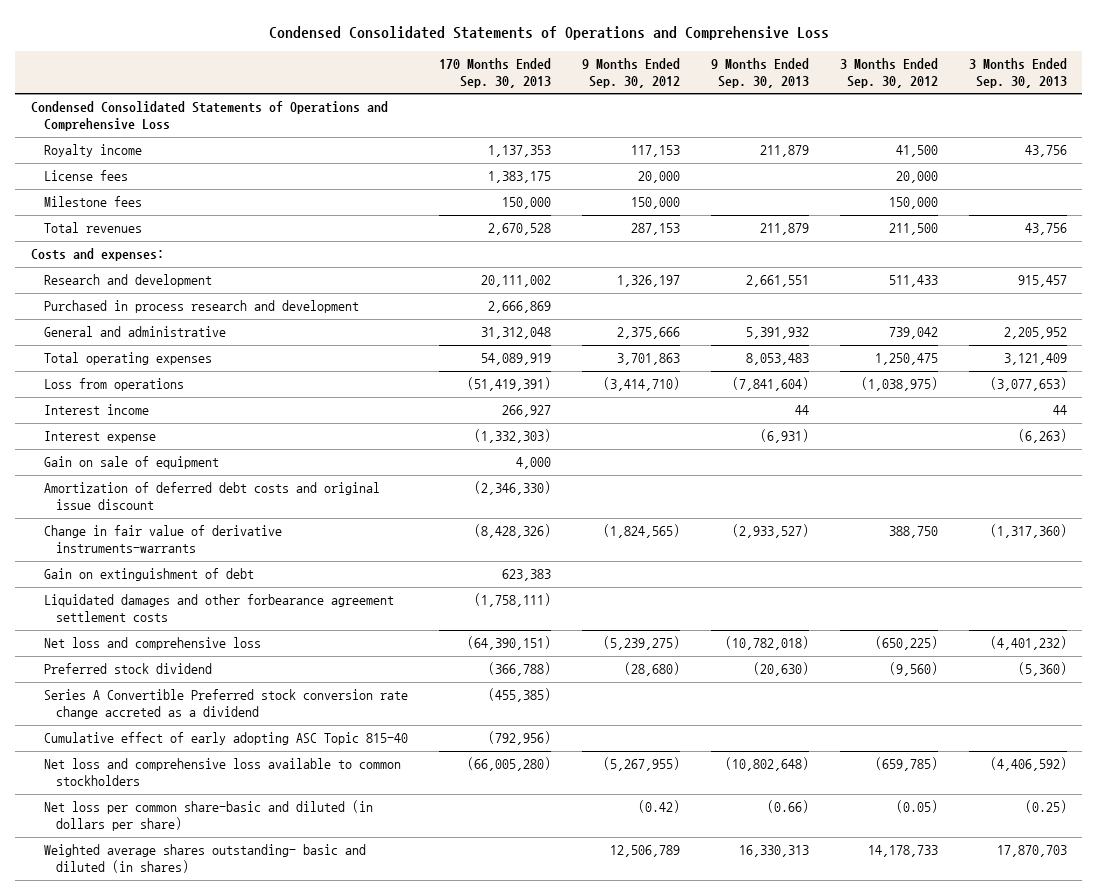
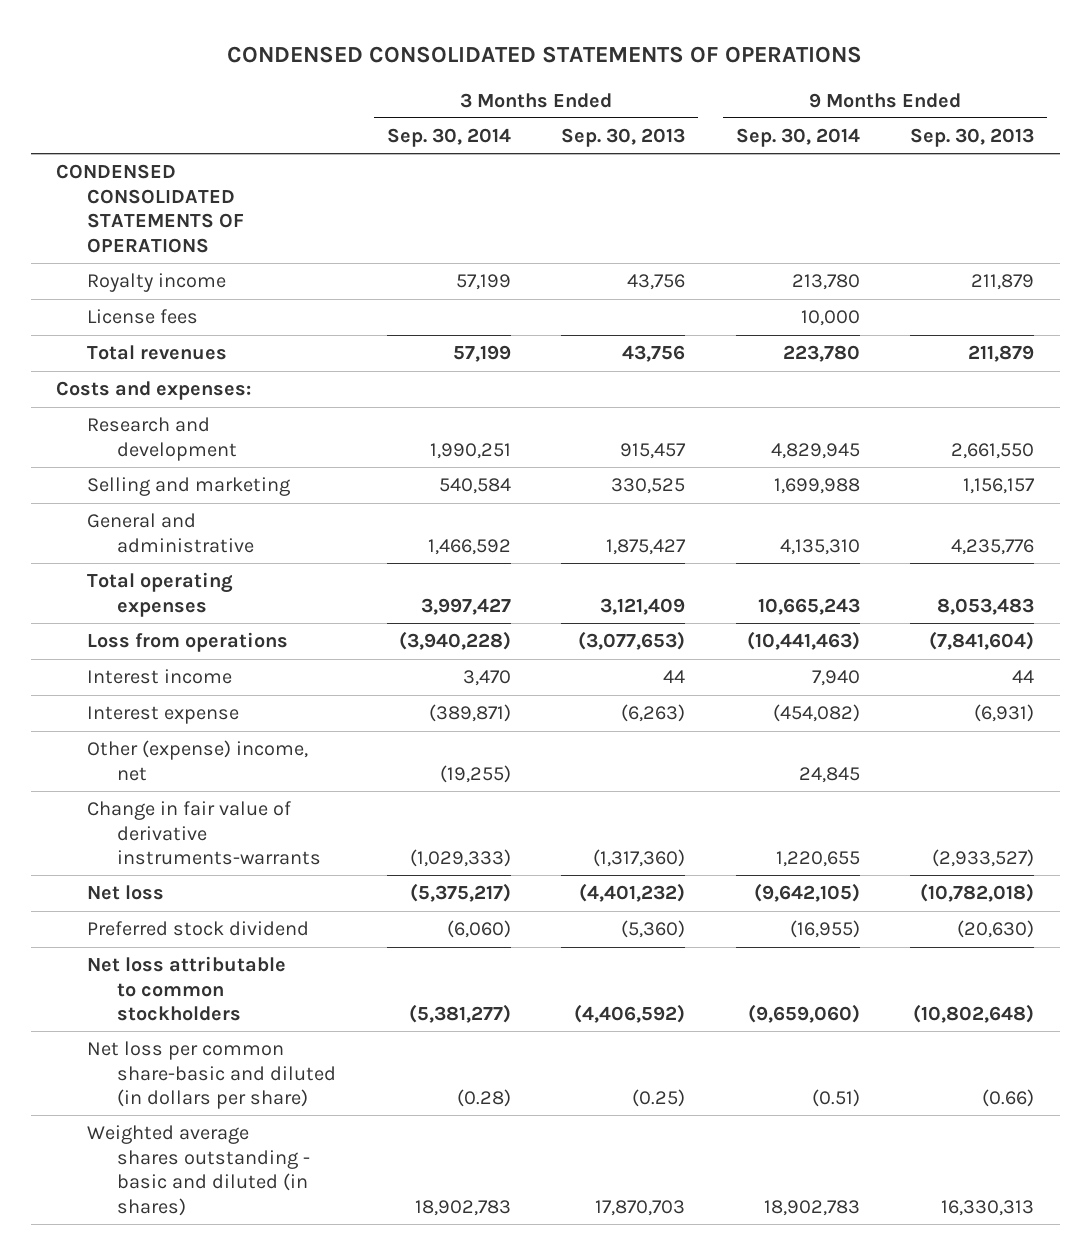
[268,25,829,40] Condensed Consolidated Statements of Operations and Comprehensive Loss -> [227,46,863,64] CONDENSED CONSOLIDATED STATEMENTS OF OPERATIONS
[438,57,551,88] 170 Months Ended Sep. 30, 2013 -> none
[581,57,680,88] 9 Months Ended Sep. 30, 2012 -> none
[839,57,938,88] 3 Months Ended Sep. 30, 2012 -> none
none -> [386,128,511,148] Sep. 30, 2014
none -> [735,128,860,148] Sep. 30, 2014
[30,101,388,132] Condensed Consolidated Statements of Operations and Comprehensive Loss -> [56,164,244,253] CONDENSED CONSOLIDATED STATEMENTS OF OPERATIONS
[43,196,142,208] Milestone fees -> none
[43,300,359,314] Purchased in process research and development -> none
[745,275,809,288] 2,661,551 -> [951,442,1035,459] 2,661,550
none -> [86,477,290,497] Selling and marketing
[745,327,809,340] 5,391,932 -> [951,538,1035,555] 4,235,776
[1003,327,1067,340] 2,205,952 -> [606,538,687,555] 1,875,427
[43,482,380,511] Amortization of deferred debt costs and original issue discount -> none
[43,456,219,470] Gain on sale of equipment -> [86,740,308,781] Other (expense) income, net
[43,568,254,582] Gain on extinguishment of debt -> none
[43,594,394,623] Liquidated damages and other forbearance agreement settlement costs -> none
[43,637,261,651] Net loss and comprehensive loss -> [86,885,164,901] Net loss
[43,689,408,720] Series A Convertible Preferred stock conversion rate change accreted as a dividend -> none
[43,732,408,746] Cumulative effect of early adopting ASC Topic 815-40 -> none
[43,758,401,787] Net loss and comprehensive loss available to common stockholders -> [86,956,286,1022] Net loss attributable to common stockholders
[43,844,366,874] Weighted average shares outstanding- basic and diluted (in shares) -> [86,1125,311,1216] Weighted average shares outstanding - basic and diluted (in shares)

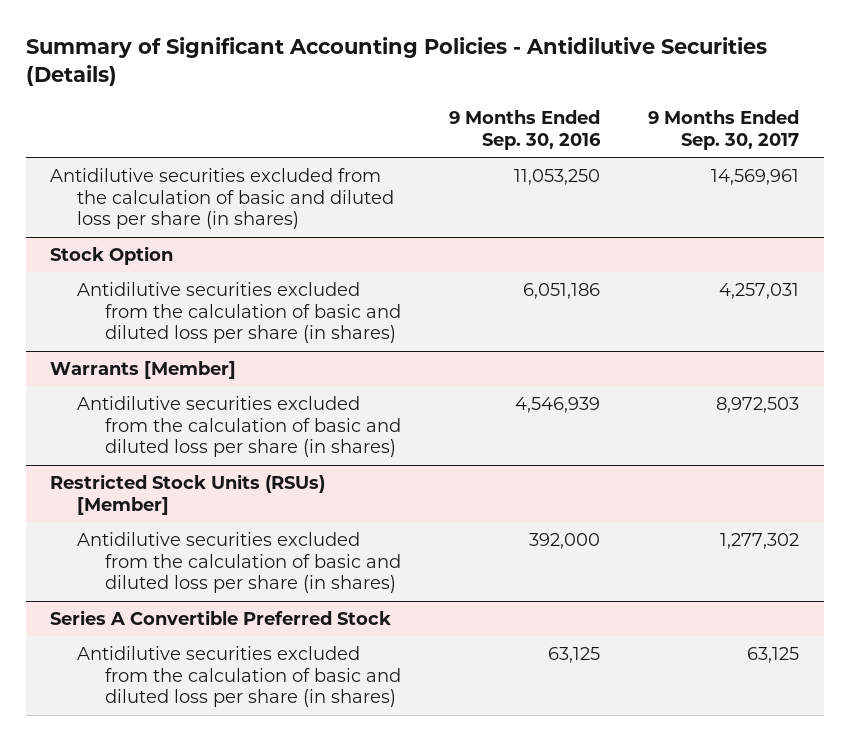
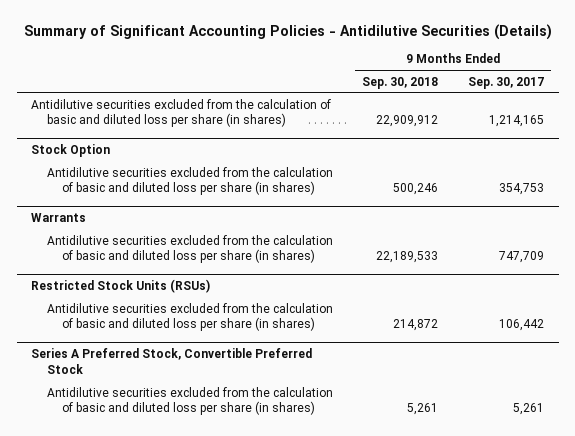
[449,110,602,151] 9 Months Ended Sep. 30, 2016 -> none
none -> [362,76,439,89] Sep. 30, 2018
[711,169,800,186] 14,569,961 -> [488,115,544,128] 1,214,165
[719,283,800,300] 4,257,031 -> [498,183,544,196] 354,753
[49,361,236,380] Warrants [Member] -> [31,213,87,223] Warrants
[716,397,800,414] 8,972,503 -> [498,251,544,264] 747,709
[49,474,325,515] Restricted Stock Units (RSUs) [Member] -> [31,279,211,294] Restricted Stock Units (RSUs)
[720,533,800,550] 1,277,302 -> [498,319,544,332] 106,442
[49,610,391,626] Series A Convertible Preferred Stock -> [31,348,313,374] Series A Preferred Stock, Convertible Preferred Stock
[747,647,800,664] 63,125 -> [512,403,544,416] 5,261

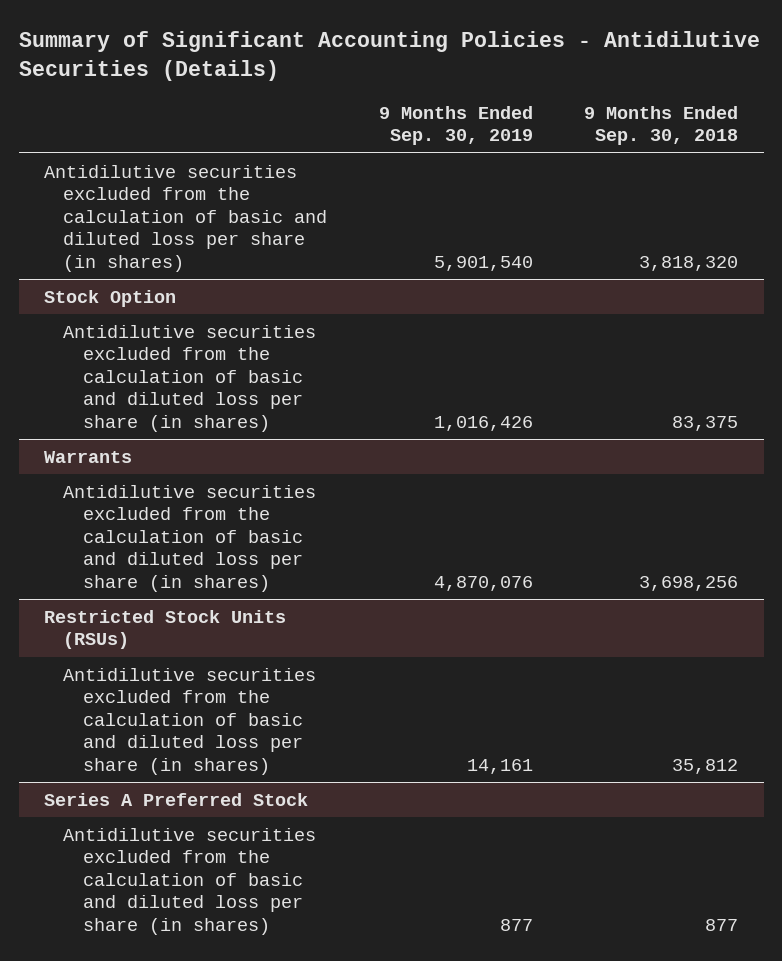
[467,76,544,89] Sep. 30, 2017 -> none
none -> [378,105,533,146] 9 Months Ended Sep. 30, 2019
[376,115,439,128] 22,909,912 -> [639,255,739,271] 3,818,320
[393,183,439,196] 500,246 -> [672,415,739,431] 83,375
[376,251,439,264] 22,189,533 -> [639,575,739,591] 3,698,256
[393,319,439,332] 214,872 -> [672,758,739,774] 35,812
[31,348,313,374] Series A Preferred Stock, Convertible Preferred Stock -> [44,792,309,806] Series A Preferred Stock
[407,403,439,416] 5,261 -> [705,918,739,931] 877

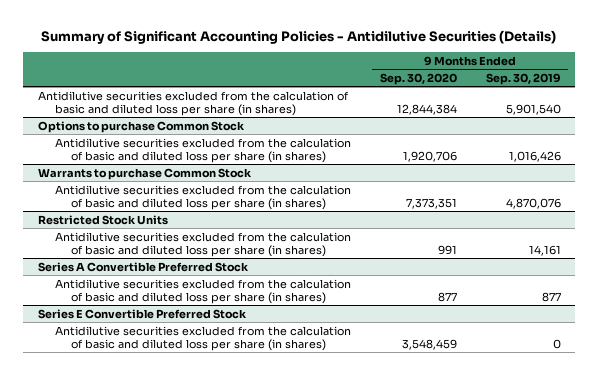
[584,105,739,146] 9 Months Ended Sep. 30, 2018 -> none
none -> [379,72,457,85] Sep. 30, 2020
[44,289,177,307] Stock Option -> [37,120,245,133] Options to purchase Common Stock
[44,450,133,463] Warrants -> [37,167,252,180] Warrants to purchase Common Stock
[44,609,287,650] Restricted Stock Units (RSUs) -> [37,214,168,225] Restricted Stock Units
[44,792,309,806] Series A Preferred Stock -> [37,261,249,272] Series A Convertible Preferred Stock
none -> [37,308,247,319] Series E Convertible Preferred Stock
none -> [54,325,351,351] Antidilutive securities excluded from the calculation of basic and diluted loss per share (in shares)

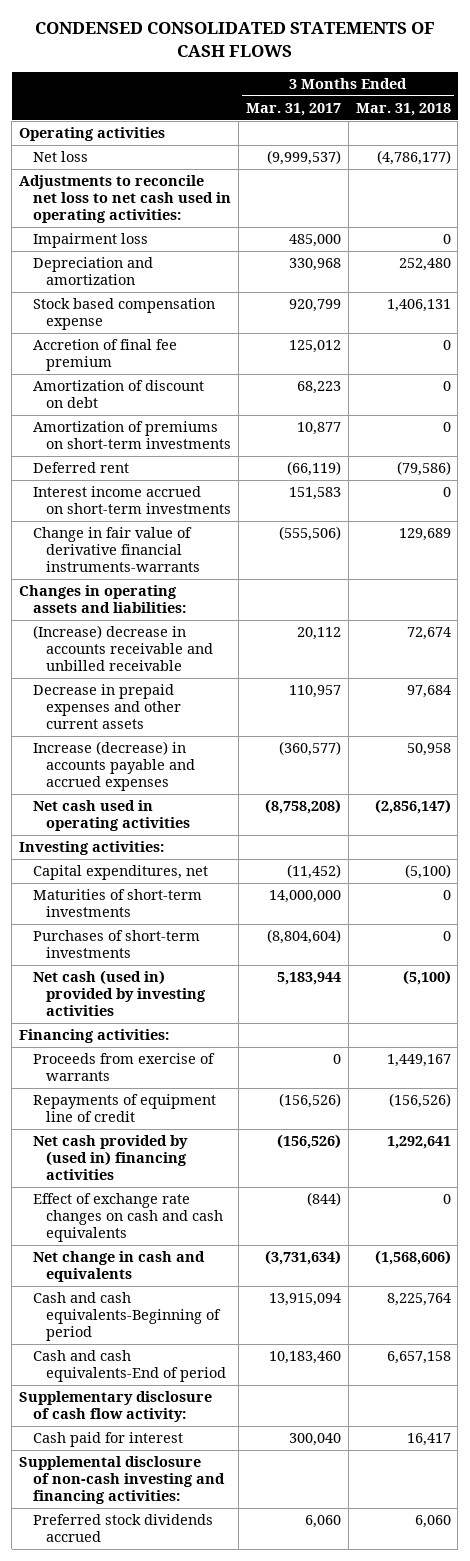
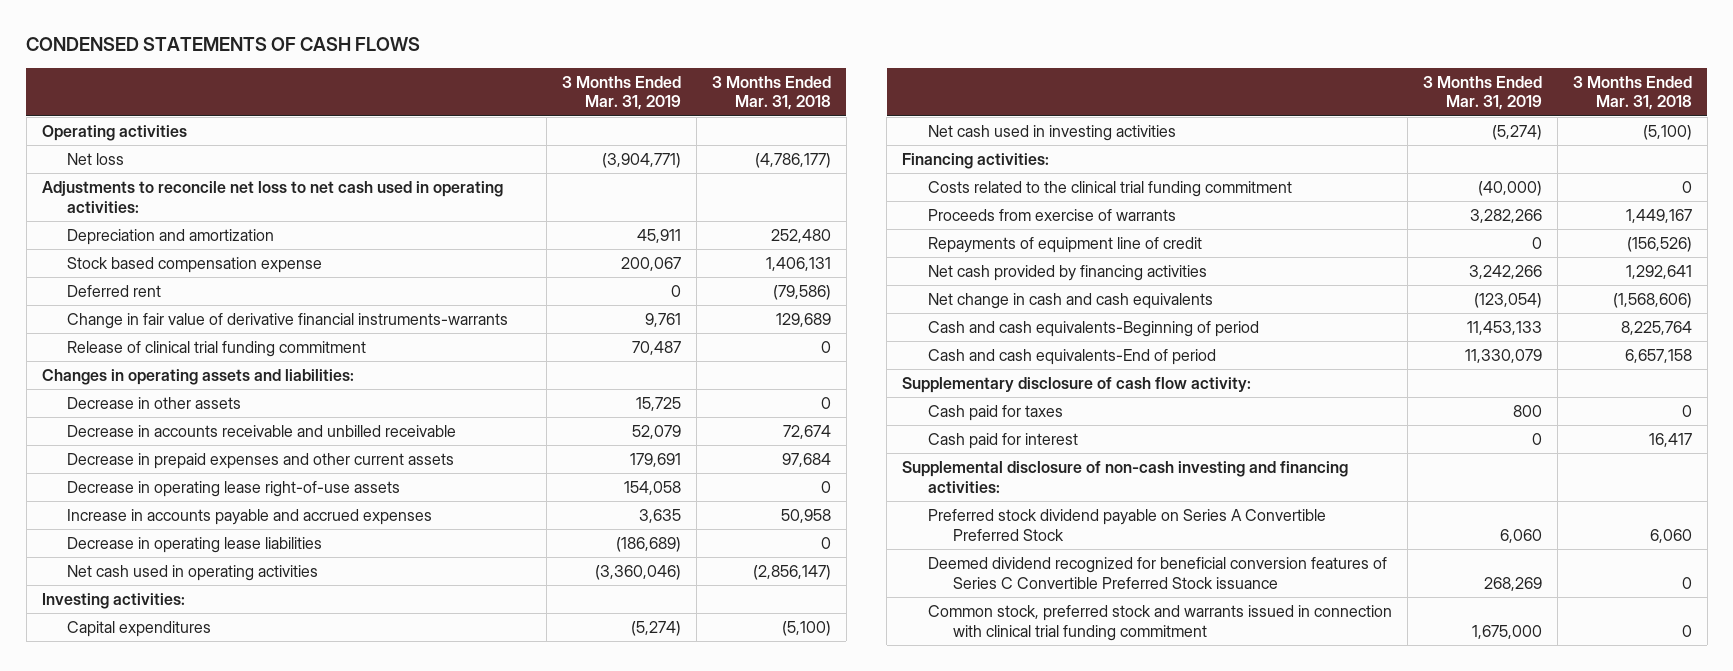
[34,22,435,58] CONDENSED CONSOLIDATED STATEMENTS OF CASH FLOWS -> [26,37,421,52] CONDENSED STATEMENTS OF CASH FLOWS
[245,103,341,117] Mar. 31, 2017 -> none
none -> [561,75,681,111] 3 Months Ended Mar. 31, 2019
[32,233,148,249] Impairment loss -> none
[32,339,177,372] Accretion of final fee premium -> none
[32,380,204,409] Amortization of discount on debt -> none
[32,421,232,450] Amortization of premiums on short-term investments -> none
[32,486,232,515] Interest income accrued on short-term investments -> none
none -> [66,340,366,357] Release of clinical trial funding commitment
none -> [66,396,241,409] Decrease in other assets
[32,625,214,672] (Increase) decrease in accounts receivable and unbilled receivable -> [66,424,456,437] Decrease in accounts receivable and unbilled receivable
none -> [66,480,400,497] Decrease in operating lease right-of-use assets
[32,741,196,792] Increase (decrease) in accounts payable and accrued expenses -> [66,508,432,525] Increase in accounts payable and accrued expenses
none -> [66,536,322,553] Decrease in operating lease liabilities
[32,889,202,918] Maturities of short-term investments -> none
[32,930,200,959] Purchases of short-term investments -> none
[32,865,208,881] Capital expenditures, net -> [66,620,211,637] Capital expenditures
[32,970,207,1017] Net cash (used in) provided by investing activities -> [927,124,1176,141] Net cash used in investing activities
none -> [927,180,1292,197] Costs related to the clinical trial funding commitment
[32,1193,224,1243] Effect of exchange rate changes on cash and cash equivalents -> none
[32,1135,188,1181] Net cash provided by (used in) financing activities -> [927,264,1207,281] Net cash provided by financing activities
[32,1251,205,1283] Net change in cash and equivalents -> [927,292,1213,309] Net change in cash and cash equivalents
none -> [927,404,1063,421] Cash paid for taxes
[32,1514,213,1543] Preferred stock dividends accrued -> [927,508,1326,541] Preferred stock dividend payable on Series A Convertible Preferred Stock
none -> [927,556,1387,589] Deemed dividend recognized for beneficial conversion features of Series C Convertible Preferred Stock issuance
none -> [927,604,1392,641] Common stock, preferred stock and warrants issued in connection with clinical trial funding commitment

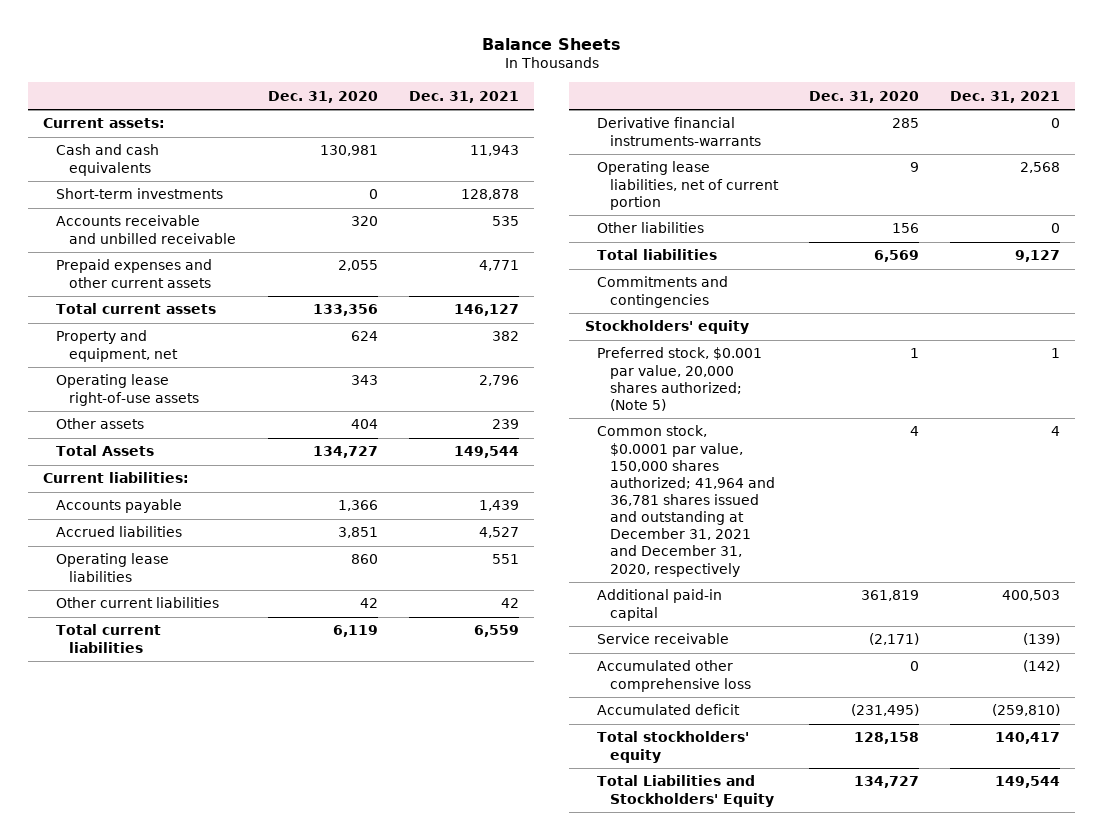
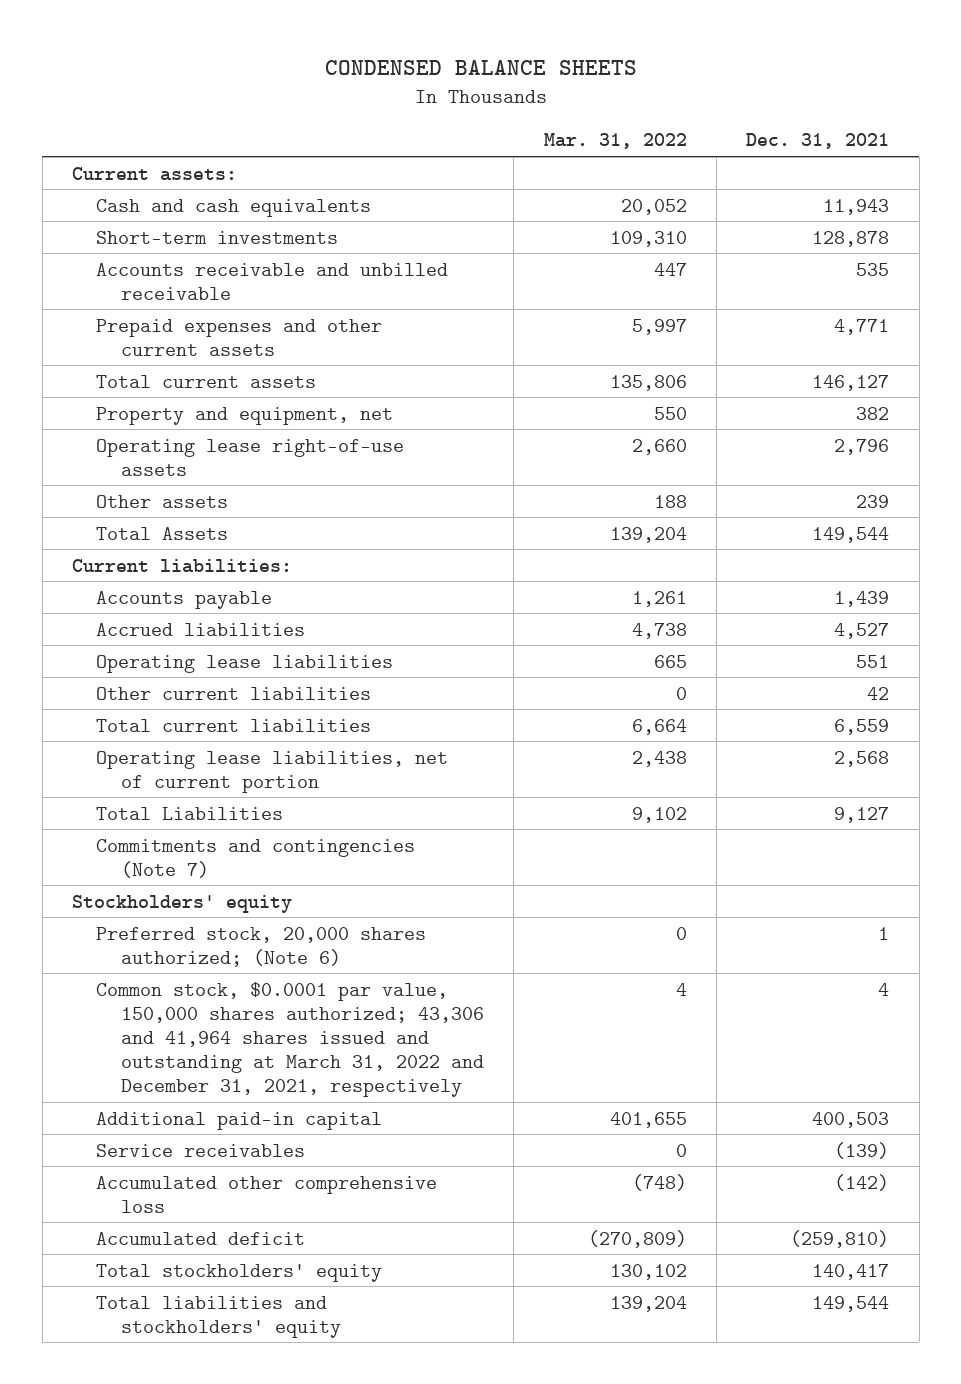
[481,37,621,50] Balance Sheets -> [324,59,637,75] CONDENSED BALANCE SHEETS
[267,90,378,103] Dec. 31, 2020 -> none
none -> [543,133,687,150] Mar. 31, 2022
[597,117,761,146] Derivative financial instruments-warrants -> none
[597,222,705,234] Other liabilities -> none
[597,249,718,261] Total liabilities -> [96,806,284,820] Total Liabilities
[597,276,729,308] Commitments and contingencies -> [96,838,416,878] Commitments and contingencies (Note 7)
[597,347,763,411] Preferred stock, $0.001 par value, 20,000 shares authorized; (Note 5) -> [96,926,427,967] Preferred stock, 20,000 shares authorized; (Note 6)
[597,425,775,577] Common stock, $0.0001 par value, 150,000 shares authorized; 41,964 and 36,781 shares issued and outstanding at December 31, 2021 and December 31, 2020, respectively -> [96,981,484,1098] Common stock, $0.0001 par value, 150,000 shares authorized; 43,306 and 41,964 shares issued and outstanding at March 31, 2022 and December 31, 2021, respectively
[597,633,730,645] Service receivable -> [96,1143,306,1157] Service receivables
[597,775,774,807] Total Liabilities and Stockholders' Equity -> [96,1295,341,1338] Total liabilities and stockholders' equity

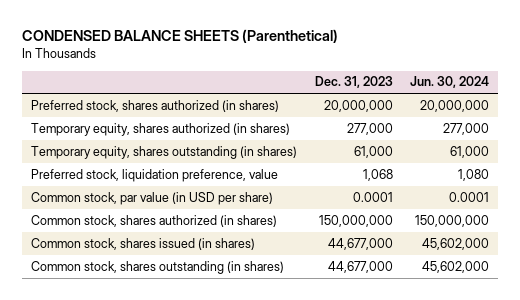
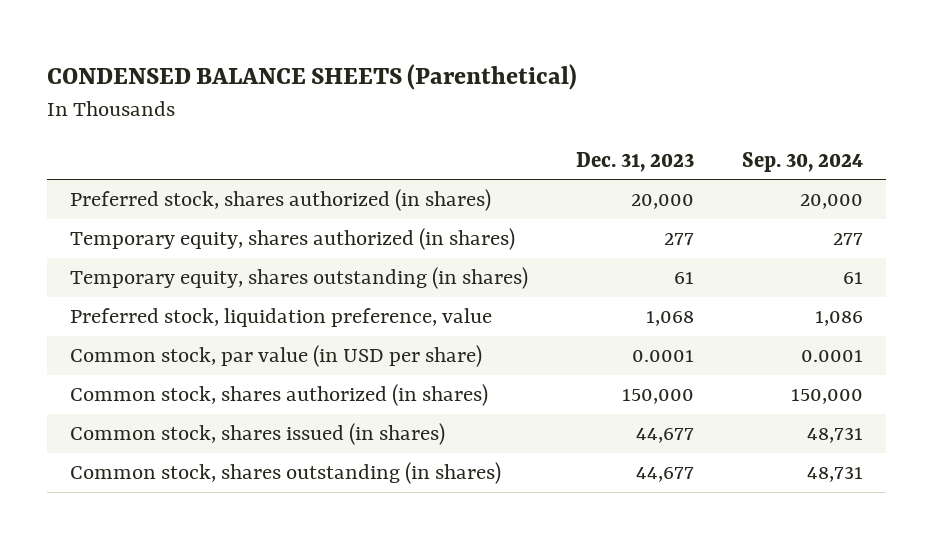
[410,76,490,89] Jun. 30, 2024 -> none
none -> [741,151,863,172] Sep. 30, 2024
[323,99,393,112] 20,000,000 -> [630,194,694,210] 20,000
[346,122,393,135] 277,000 -> [663,233,694,246] 277
[353,145,393,158] 61,000 -> [673,272,694,285] 61
[318,214,393,227] 150,000,000 -> [621,389,694,405] 150,000
[327,237,393,250] 44,677,000 -> [635,428,694,444] 44,677
[327,260,393,273] 44,677,000 -> [635,467,694,483] 44,677

